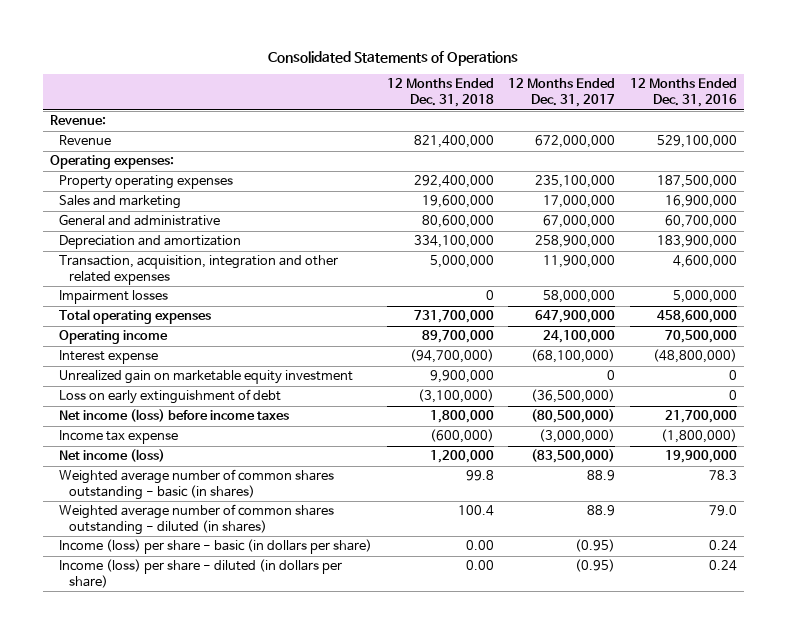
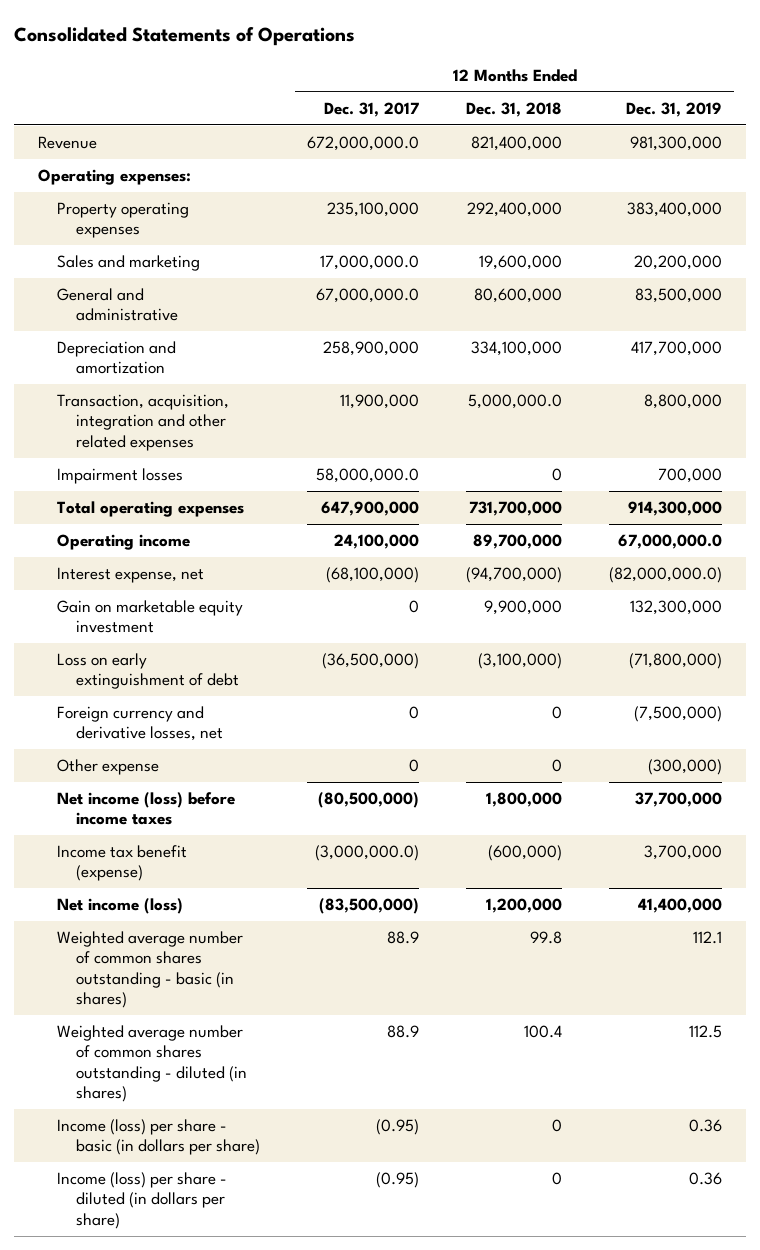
[629,78,737,108] 12 Months Ended Dec. 31, 2016 -> none
none -> [626,101,723,117] Dec. 31, 2019
[49,115,106,126] Revenue: -> none
[535,135,616,149] 672,000,000 -> [307,136,420,152] 672,000,000.0
[543,195,616,209] 17,000,000 -> [320,255,420,271] 17,000,000.0
[543,215,616,229] 67,000,000 -> [316,288,420,304] 67,000,000.0
[429,255,494,269] 5,000,000 -> [468,394,563,410] 5,000,000.0
[543,290,616,304] 58,000,000 -> [316,468,420,484] 58,000,000.0
[59,350,159,365] Interest expense -> [56,567,204,584] Interest expense, net
[59,370,354,385] Unrealized gain on marketable equity investment -> [56,600,243,634] Gain on marketable equity investment
none -> [56,706,224,742] Foreign currency and derivative losses, net
none -> [56,759,159,776] Other expense
[59,430,179,445] Income tax expense -> [56,845,187,882] Income tax benefit (expense)
[539,429,616,444] (3,000,000) -> [315,845,420,862] (3,000,000.0)
[465,540,494,551] 0.00 -> [552,1119,563,1133] 0
[465,560,494,571] 0.00 -> [552,1172,563,1186] 0

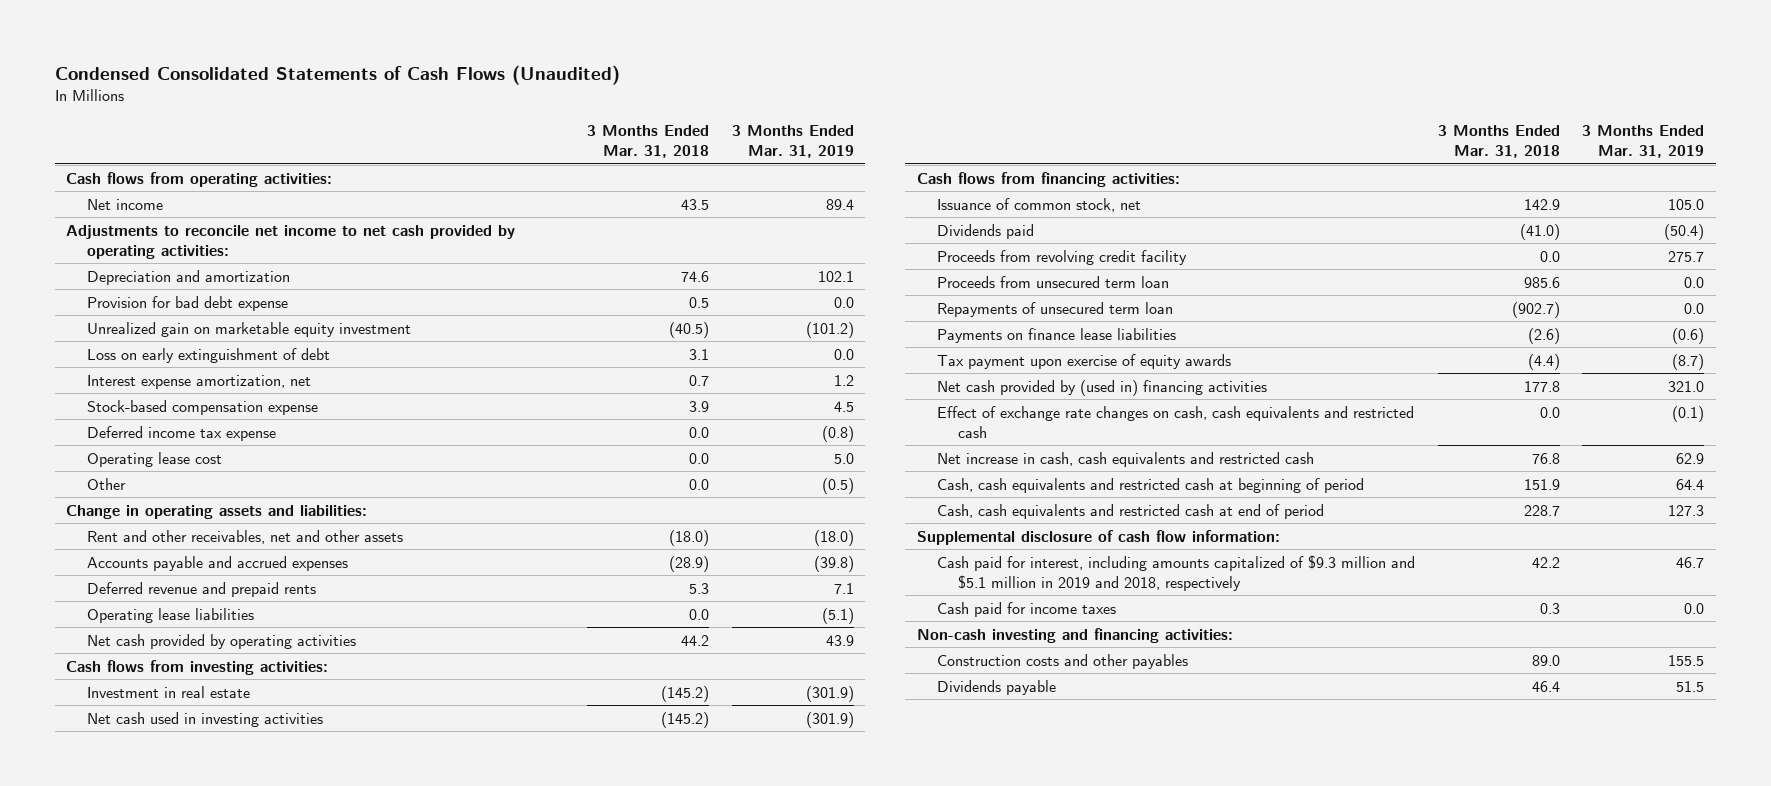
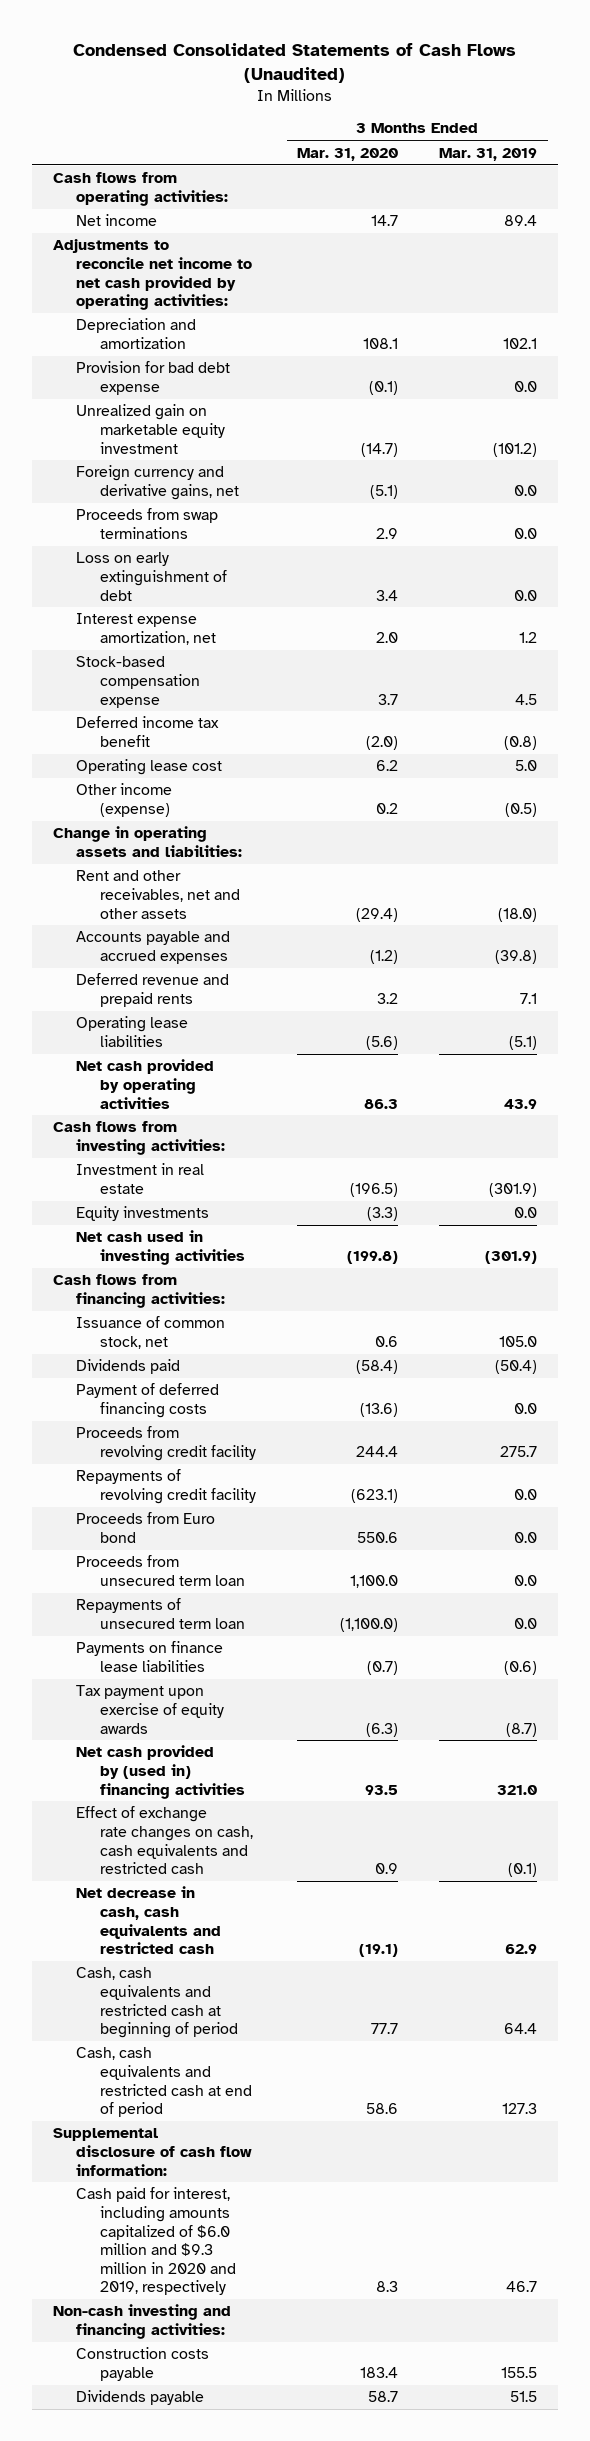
[587,124,710,158] 3 Months Ended Mar. 31, 2018 -> none
none -> [296,147,398,161] Mar. 31, 2020
none -> [76,465,239,500] Foreign currency and derivative gains, net
none -> [76,508,219,539] Proceeds from swap terminations
[86,425,276,441] Deferred income tax expense -> [76,716,220,747] Deferred income tax benefit
[86,477,126,490] Other -> [76,783,173,817] Other income (expense)
none -> [76,1206,210,1222] Equity investments
none -> [76,1383,220,1418] Payment of deferred financing costs
none -> [76,1469,256,1504] Repayments of revolving credit facility
none -> [76,1512,216,1543] Proceeds from Euro bond
[937,451,1315,467] Net increase in cash, cash equivalents and restricted cash -> [76,1886,221,1955] Net decrease in cash, cash equivalents and restricted cash
[937,601,1117,617] Cash paid for income taxes -> none
[937,554,1416,591] Cash paid for interest, including amounts capitalized of $9.3 million and $5.1 million in 2019 and 2018, respectively -> [76,2187,236,2296] Cash paid for interest, including amounts capitalized of $6.0 million and $9.3 million in 2020 and 2019, respectively
[937,653,1189,669] Construction costs and other payables -> [76,2347,210,2381] Construction costs payable

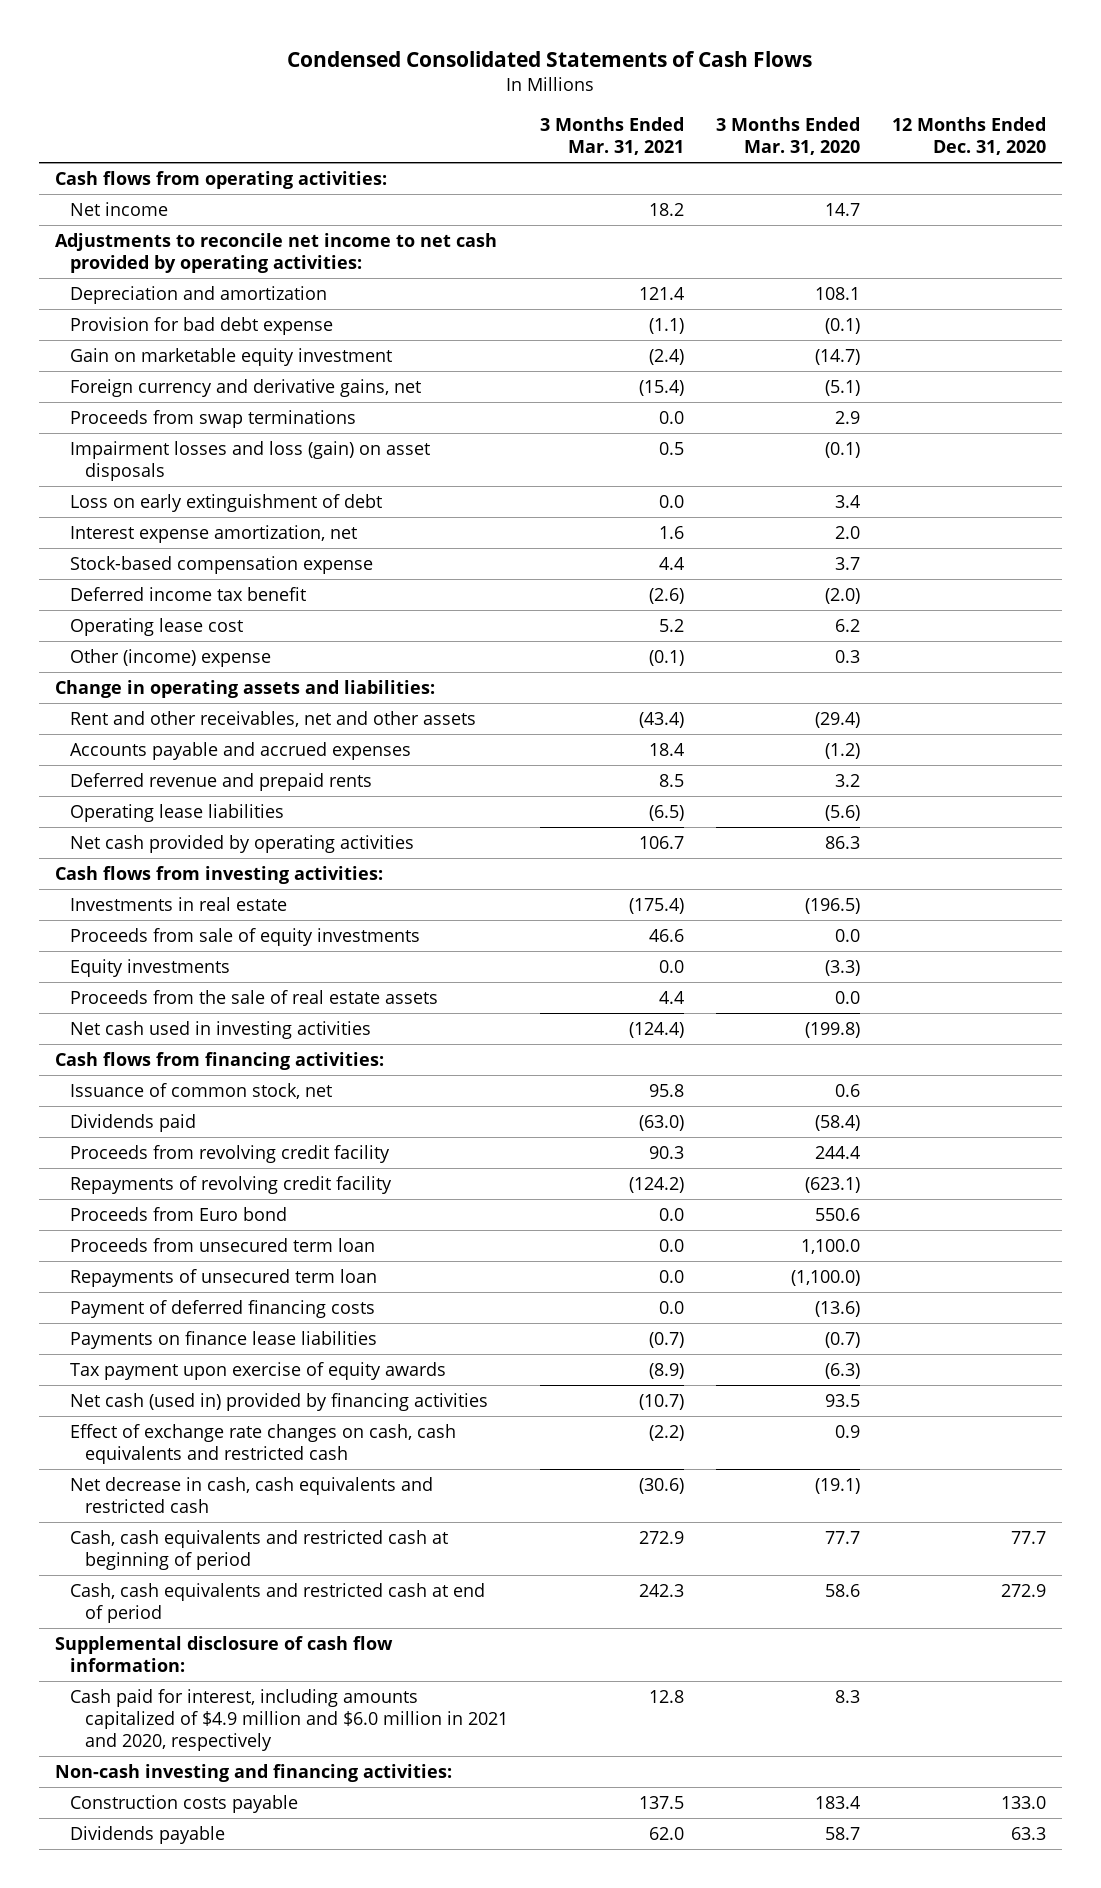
[73,43,517,83] Condensed Consolidated Statements of Cash Flows (Unaudited) -> [287,51,813,68] Condensed Consolidated Statements of Cash Flows
[439,147,538,161] Mar. 31, 2019 -> none
none -> [539,117,684,156] 3 Months Ended Mar. 31, 2021
none -> [891,117,1046,156] 12 Months Ended Dec. 31, 2020
[76,404,225,454] Unrealized gain on marketable equity investment -> [69,347,392,366] Gain on marketable equity investment
none -> [69,440,430,481] Impairment losses and loss (gain) on asset disposals
[76,783,173,817] Other income (expense) -> [69,648,271,667] Other (income) expense
[375,802,398,814] 0.2 -> [834,649,860,663] 0.3
[76,1163,205,1194] Investment in real estate -> [69,896,287,911] Investments in real estate
none -> [69,927,420,946] Proceeds from sale of equity investments
none -> [69,989,438,1004] Proceeds from the sale of real estate assets
[76,1383,220,1418] Payment of deferred financing costs -> [69,1299,375,1318] Payment of deferred financing costs
[76,1745,245,1799] Net cash provided by (used in) financing activities -> [69,1392,488,1411] Net cash (used in) provided by financing activities
[76,2187,236,2296] Cash paid for interest, including amounts capitalized of $6.0 million and $9.3 million in 2020 and 2019, respectively -> [69,1688,508,1751] Cash paid for interest, including amounts capitalized of $4.9 million and $6.0 million in 2021 and 2020, respectively

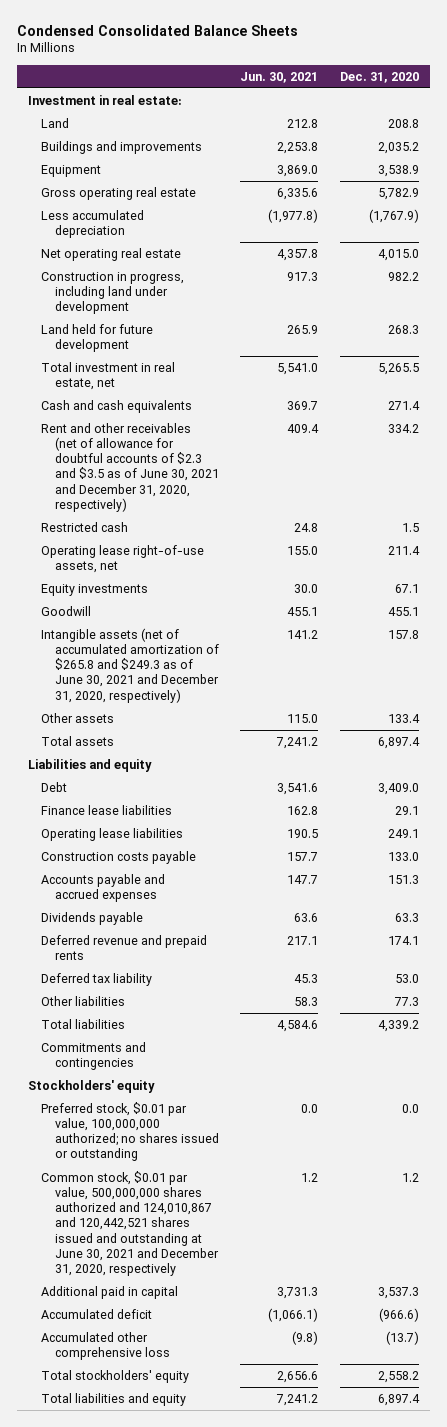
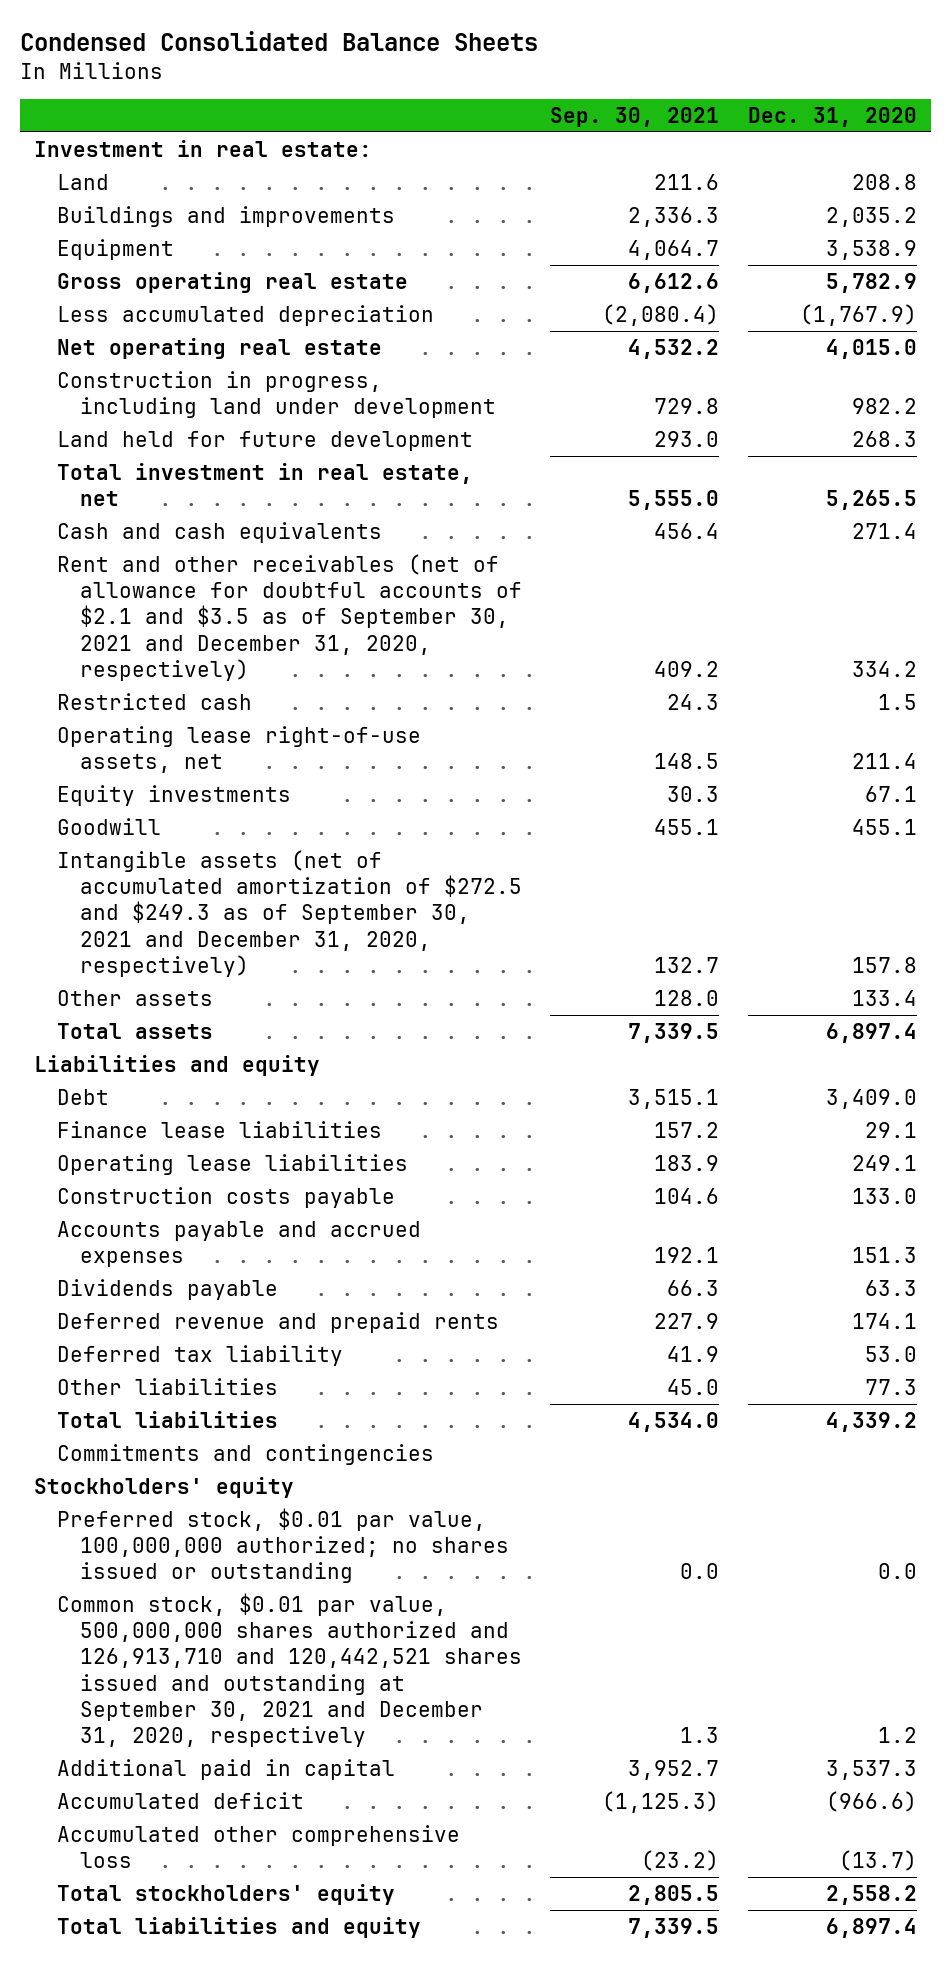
[240,71,319,83] Jun. 30, 2021 -> none
none -> [550,106,720,127] Sep. 30, 2021
[41,422,219,512] Rent and other receivables (net of allowance for doubtful accounts of $2.3 and $3.5 as of June 30, 2021 and December 31, 2020, respectively) -> [56,553,522,682] Rent and other receivables (net of allowance for doubtful accounts of $2.1 and $3.5 as of September 30, 2021 and December 31, 2020, respectively)
[41,627,219,703] Intangible assets (net of accumulated amortization of $265.8 and $249.3 as of June 30, 2021 and December 31, 2020, respectively) -> [56,849,522,978] Intangible assets (net of accumulated amortization of $272.5 and $249.3 as of September 30, 2021 and December 31, 2020, respectively)
[41,1170,219,1277] Common stock, $0.01 par value, 500,000,000 shares authorized and 124,010,867 and 120,442,521 shares issued and outstanding at June 30, 2021 and December 31, 2020, respectively -> [56,1592,522,1748] Common stock, $0.01 par value, 500,000,000 shares authorized and 126,913,710 and 120,442,521 shares issued and outstanding at September 30, 2021 and December 31, 2020, respectively

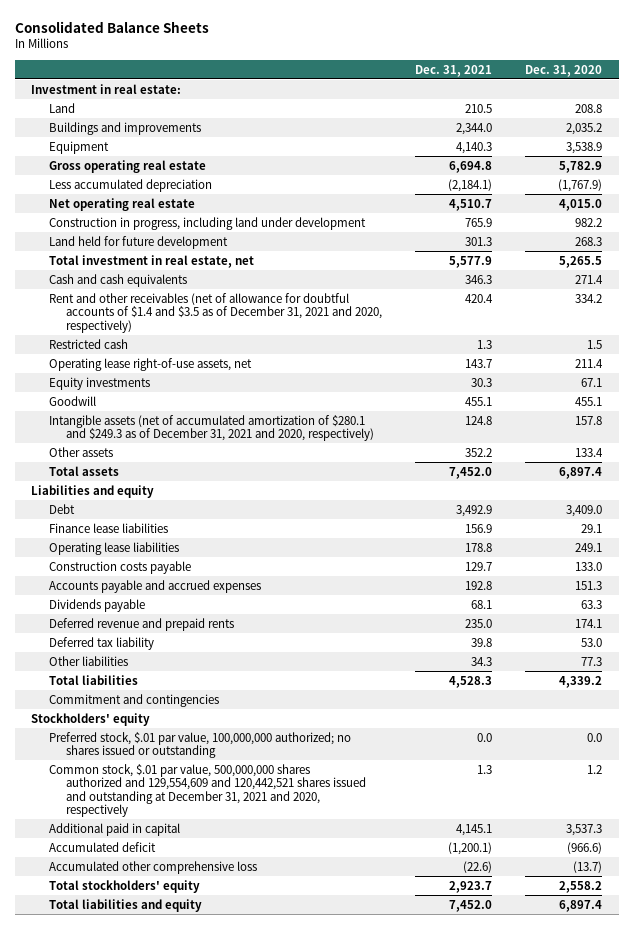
[19,31,538,52] Condensed Consolidated Balance Sheets -> [14,20,209,33] Consolidated Balance Sheets
[550,106,720,127] Sep. 30, 2021 -> none
none -> [415,64,493,77] Dec. 31, 2021
[56,553,522,682] Rent and other receivables (net of allowance for doubtful accounts of $2.1 and $3.5 as of September 30, 2021 and December 31, 2020, respectively) -> [48,292,382,333] Rent and other receivables (net of allowance for doubtful accounts of $1.4 and $3.5 as of December 31, 2021 and 2020, respectively)
[56,849,522,978] Intangible assets (net of accumulated amortization of $272.5 and $249.3 as of September 30, 2021 and December 31, 2020, respectively) -> [48,414,374,442] Intangible assets (net of accumulated amortization of $280.1 and $249.3 as of December 31, 2021 and 2020, respectively)
[56,1443,434,1465] Commitments and contingencies -> [48,693,219,707] Commitment and contingencies
[56,1507,509,1584] Preferred stock, $0.01 par value, 100,000,000 authorized; no shares issued or outstanding -> [48,731,351,759] Preferred stock, $.01 par value, 100,000,000 authorized; no shares issued or outstanding
[56,1592,522,1748] Common stock, $0.01 par value, 500,000,000 shares authorized and 126,913,710 and 120,442,521 shares issued and outstanding at September 30, 2021 and December 31, 2020, respectively -> [48,763,366,818] Common stock, $.01 par value, 500,000,000 shares authorized and 129,554,609 and 120,442,521 shares issued and outstanding at December 31, 2021 and 2020, respectively

